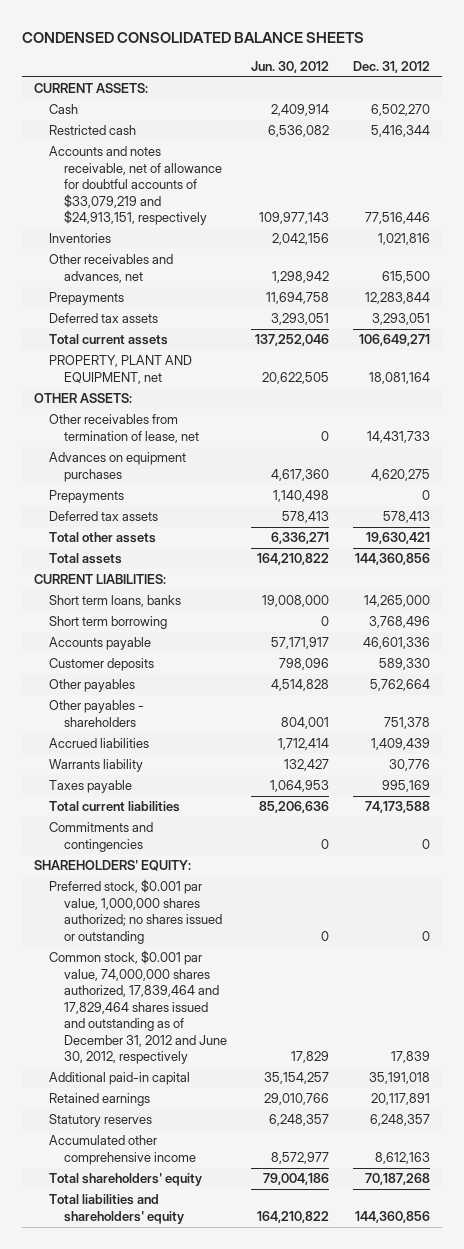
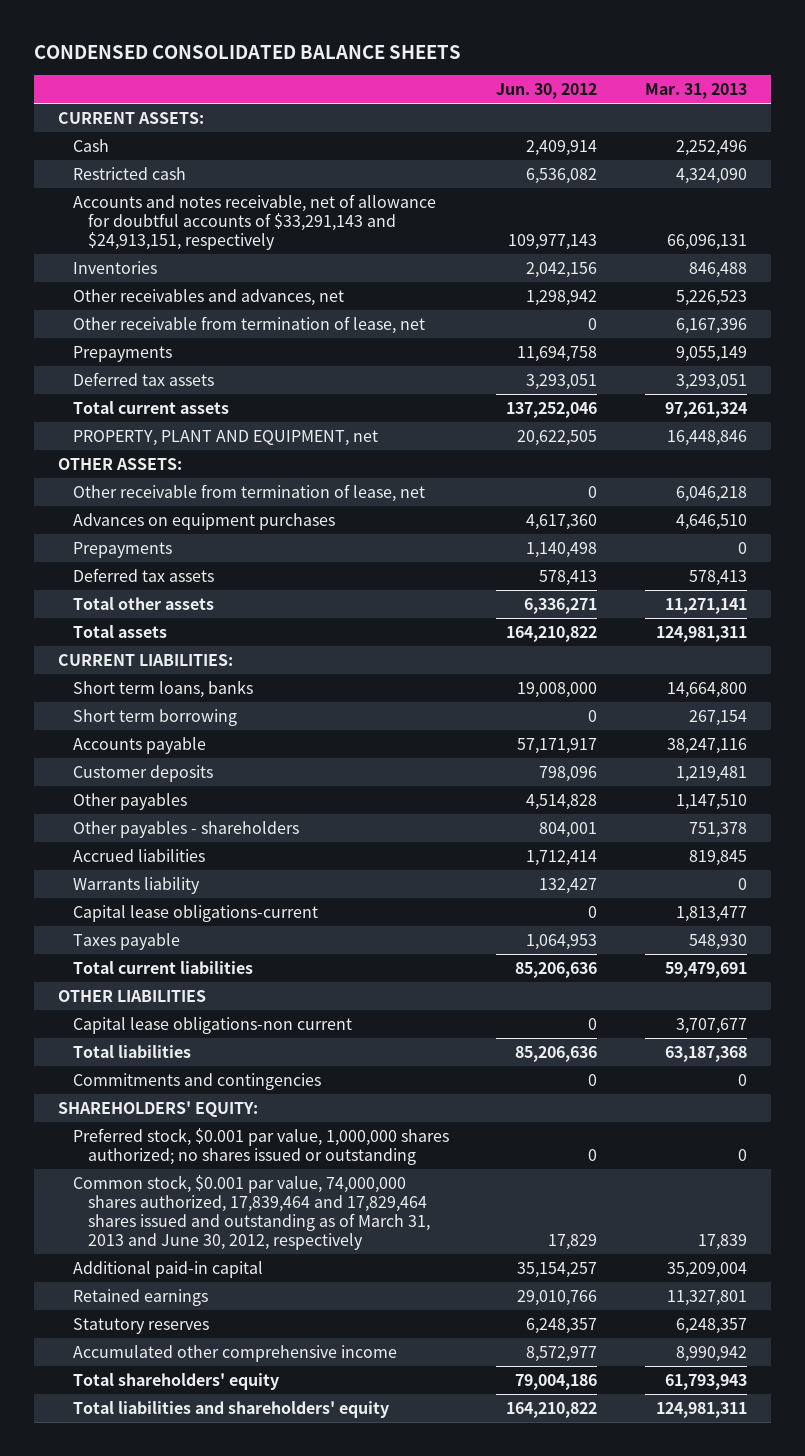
[352,60,430,73] Dec. 31, 2012 -> none
none -> [644,82,747,99] Mar. 31, 2013
[49,146,222,226] Accounts and notes receivable, net of allowance for doubtful accounts of $33,079,219 and $24,913,151, respectively -> [72,194,436,250] Accounts and notes receivable, net of allowance for doubtful accounts of $33,291,143 and $24,913,151, respectively
none -> [72,316,425,335] Other receivable from termination of lease, net
[49,414,199,443] Other receivables from termination of lease, net -> [72,484,425,503] Other receivable from termination of lease, net
none -> [72,905,318,923] Capital lease obligations-current
none -> [57,990,206,1003] OTHER LIABILITIES
none -> [72,1017,352,1035] Capital lease obligations-non current
none -> [72,1045,191,1059] Total liabilities
[49,950,227,1065] Common stock, $0.001 par value, 74,000,000 shares authorized, 17,839,464 and 17,829,464 shares issued and outstanding as of December 31, 2012 and June 30, 2012, respectively -> [72,1175,430,1250] Common stock, $0.001 par value, 74,000,000 shares authorized, 17,839,464 and 17,829,464 shares issued and outstanding as of March 31, 2013 and June 30, 2012, respectively

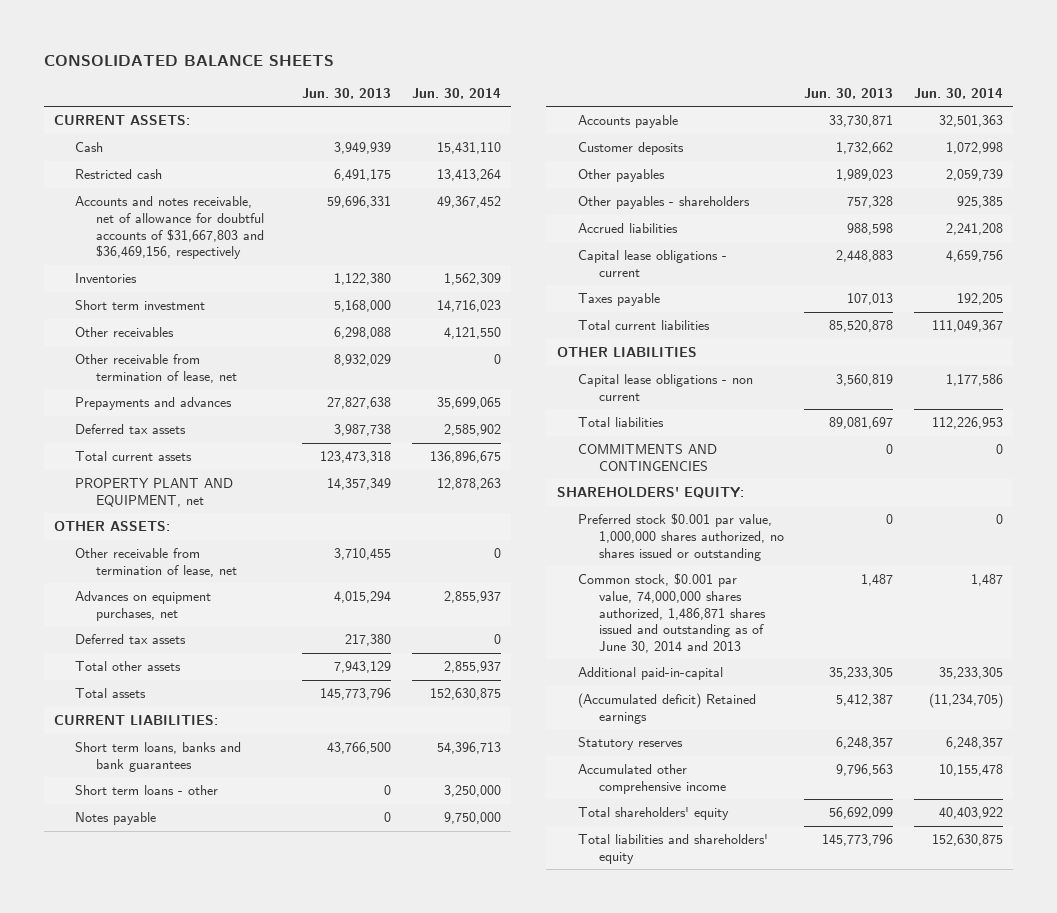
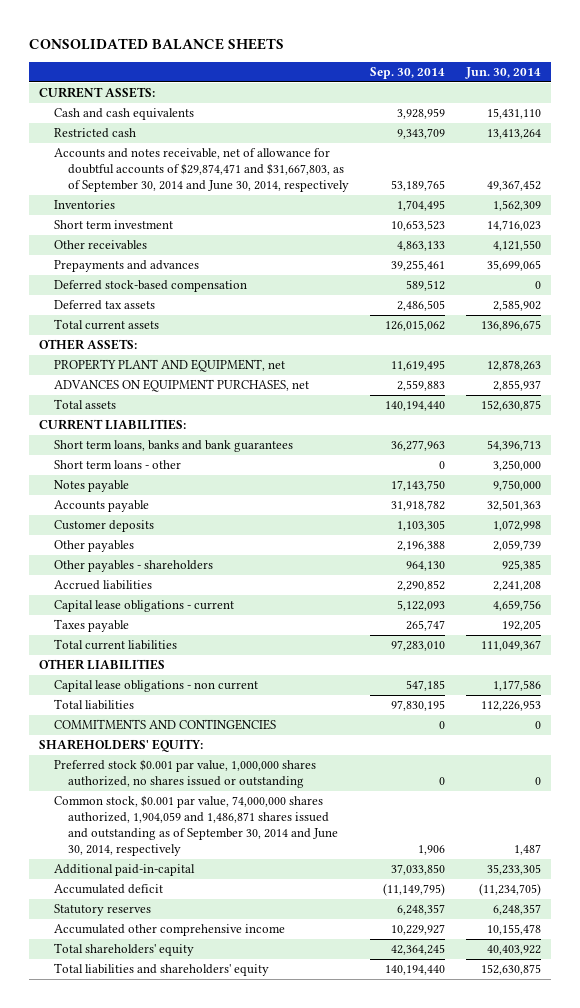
[301,88,391,100] Jun. 30, 2013 -> none
none -> [369,66,445,79] Sep. 30, 2014
[75,142,104,153] Cash -> [53,108,194,121] Cash and cash equivalents
[75,196,265,260] Accounts and notes receivable, net of allowance for doubtful accounts of $31,667,803 and $36,469,156, respectively -> [53,148,350,193] Accounts and notes receivable, net of allowance for doubtful accounts of $29,874,471 and $31,667,803, as of September 30, 2014 and June 30, 2014, respectively
[75,354,238,383] Other receivable from termination of lease, net -> none
none -> [53,280,247,293] Deferred stock-based compensation
[75,548,238,577] Other receivable from termination of lease, net -> none
[75,634,187,645] Deferred tax assets -> none
[75,661,182,672] Total other assets -> none
[75,478,234,507] PROPERTY PLANT AND EQUIPMENT, net -> [53,359,285,373] PROPERTY PLANT AND EQUIPMENT, net
[75,591,212,621] Advances on equipment purchases, net -> [53,379,309,393] ADVANCES ON EQUIPMENT PURCHASES, net
[577,573,766,653] Common stock, $0.001 par value, 74,000,000 shares authorized, 1,486,871 shares issued and outstanding as of June 30, 2014 and 2013 -> [53,795,339,857] Common stock, $0.001 par value, 74,000,000 shares authorized, 1,904,059 and 1,486,871 shares issued and outstanding as of September 30, 2014 and June 30, 2014, respectively
[577,693,756,724] (Accumulated deficit) Retained earnings -> [53,884,163,895] Accumulated deficit

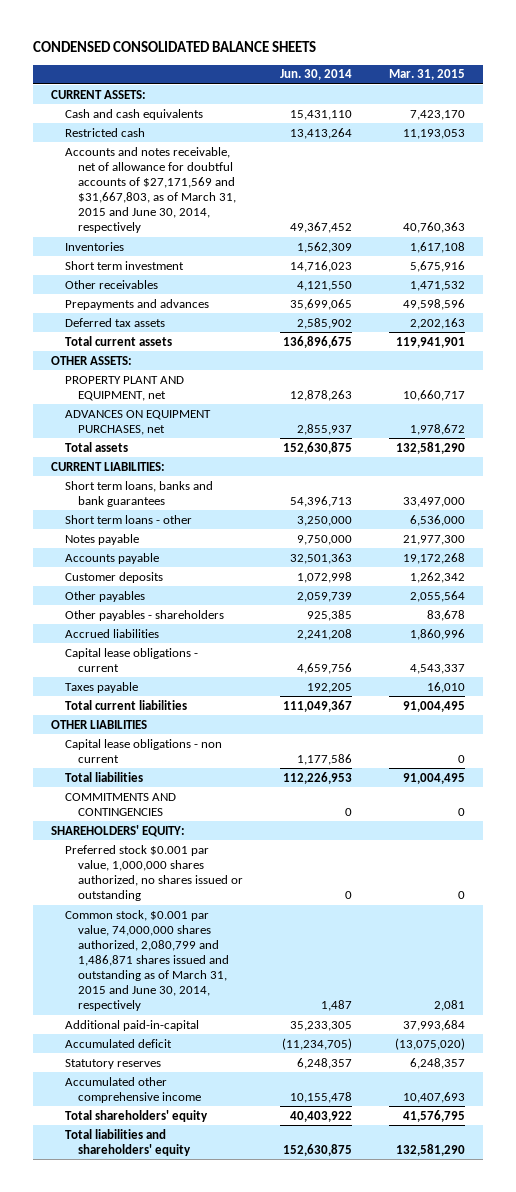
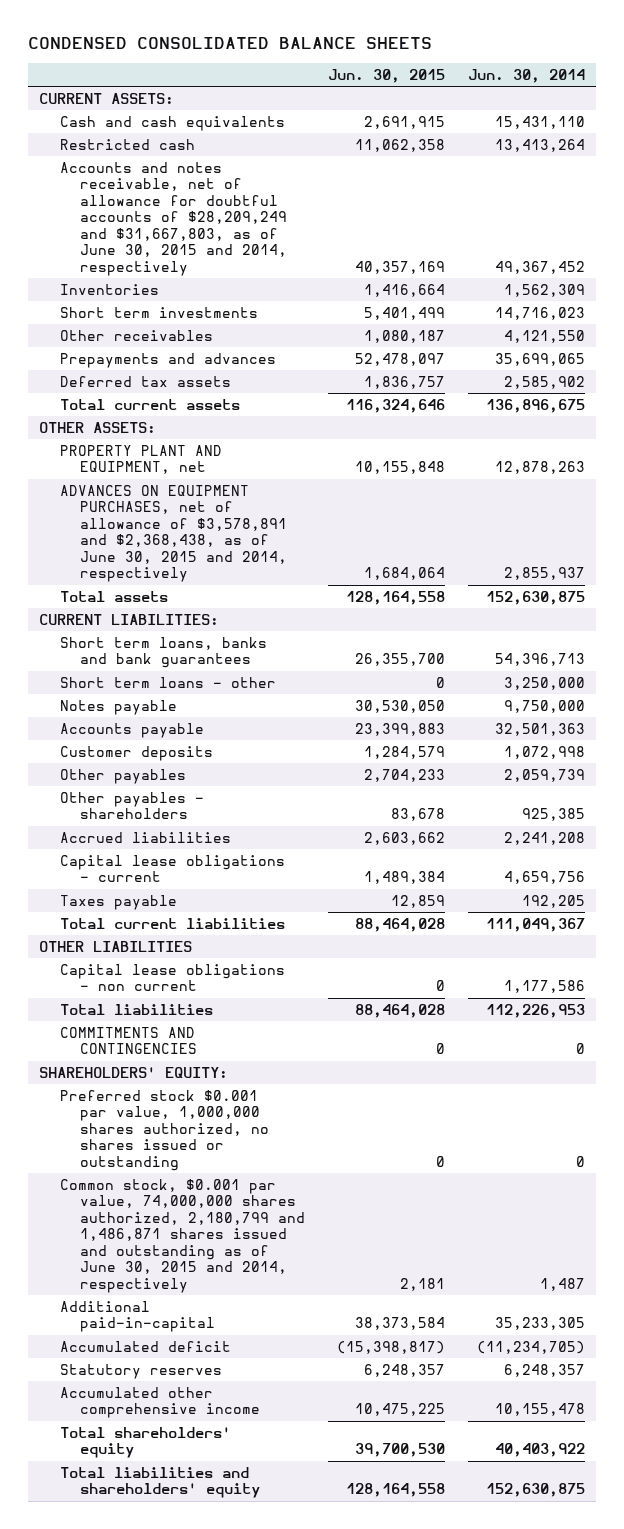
[388,69,465,81] Mar. 31, 2015 -> none
none -> [327,69,445,84] Jun. 30, 2015
[64,146,237,234] Accounts and notes receivable, net of allowance for doubtful accounts of $27,171,569 and $31,667,803, as of March 31, 2015 and June 30, 2014, respectively -> [59,161,288,276] Accounts and notes receivable, net of allowance for doubtful accounts of $28,209,249 and $31,667,803, as of June 30, 2015 and 2014, respectively
[64,260,184,270] Short term investment -> [59,306,258,318] Short term investments
[64,409,211,435] ADVANCES ON EQUIPMENT PURCHASES, net -> [59,484,288,583] ADVANCES ON EQUIPMENT PURCHASES, net of allowance of $3,578,891 and $2,368,438, as of June 30, 2015 and 2014, respectively
[64,909,230,1012] Common stock, $0.001 par value, 74,000,000 shares authorized, 2,080,799 and 1,486,871 shares issued and outstanding as of March 31, 2015 and June 30, 2014, respectively -> [59,1178,306,1293] Common stock, $0.001 par value, 74,000,000 shares authorized, 2,180,799 and 1,486,871 shares issued and outstanding as of June 30, 2015 and 2014, respectively

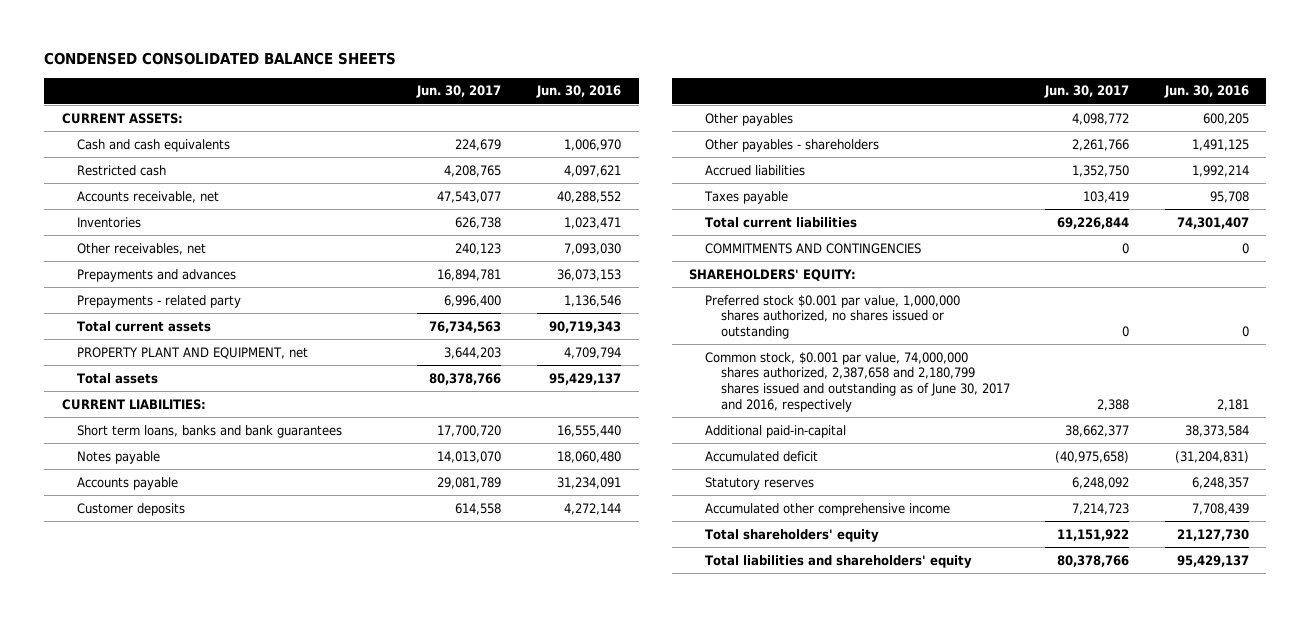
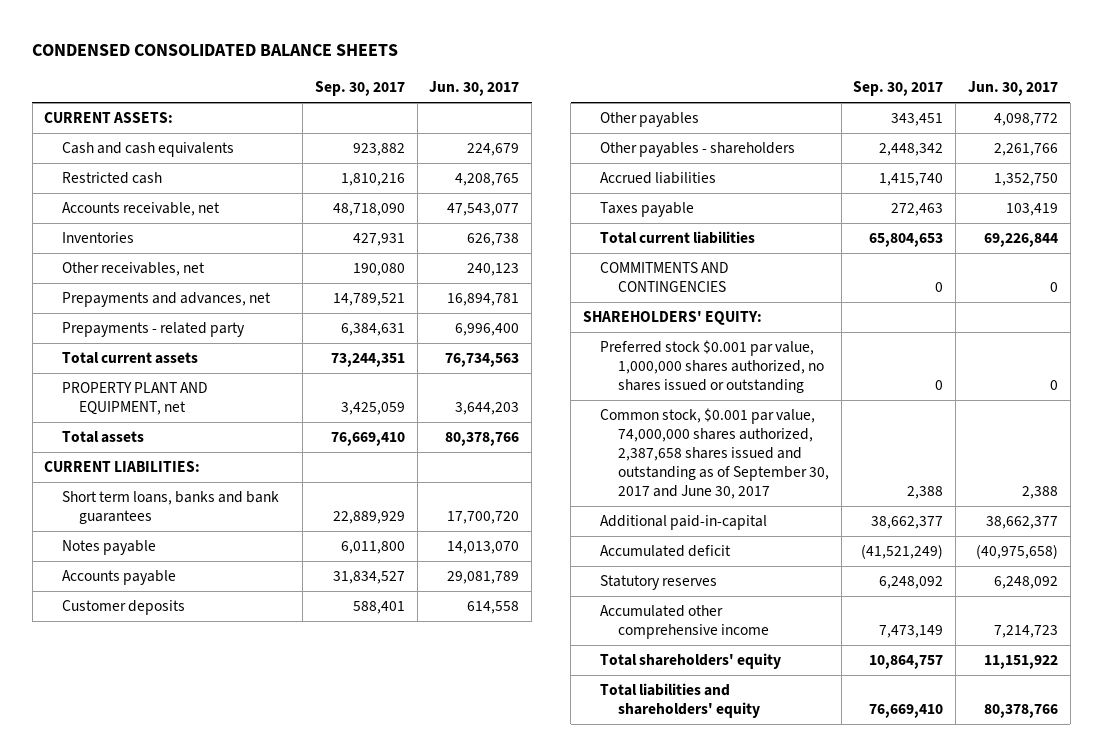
[535,85,621,99] Jun. 30, 2016 -> none
none -> [314,81,405,97] Sep. 30, 2017
[77,268,237,282] Prepayments and advances -> [61,292,271,308] Prepayments and advances, net
[705,351,1010,412] Common stock, $0.001 par value, 74,000,000 shares authorized, 2,387,658 and 2,180,799 shares issued and outstanding as of June 30, 2017 and 2016, respectively -> [600,408,829,500] Common stock, $0.001 par value, 74,000,000 shares authorized, 2,387,658 shares issued and outstanding as of September 30, 2017 and June 30, 2017

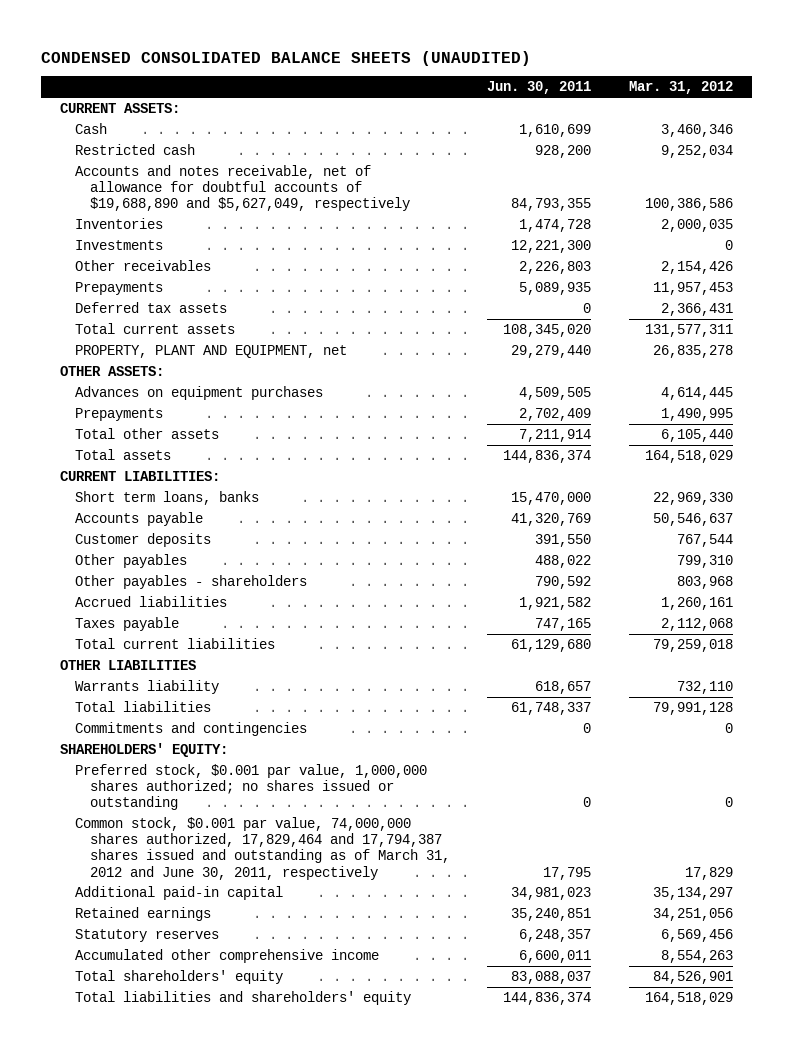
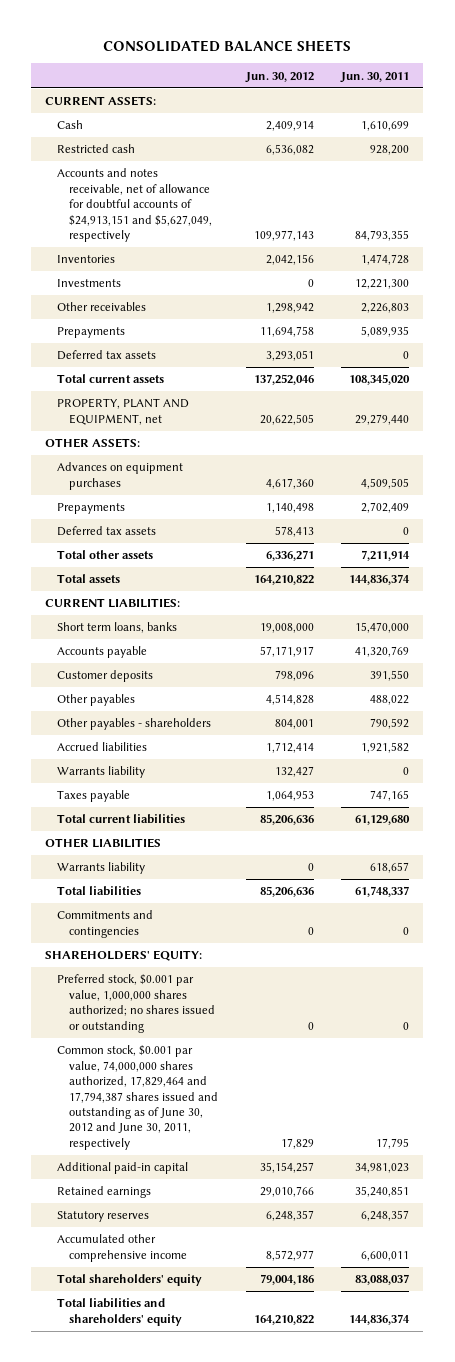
[41,50,532,66] CONDENSED CONSOLIDATED BALANCE SHEETS (UNAUDITED) -> [103,39,352,52] CONSOLIDATED BALANCE SHEETS
[628,81,733,95] Mar. 31, 2012 -> none
none -> [244,71,314,83] Jun. 30, 2012
[74,164,411,212] Accounts and notes receivable, net of allowance for doubtful accounts of $19,688,890 and $5,627,049, respectively -> [57,168,212,242] Accounts and notes receivable, net of allowance for doubtful accounts of $24,913,151 and $5,627,049, respectively
none -> [57,526,157,537] Deferred tax assets
none -> [57,766,146,779] Warrants liability
[74,816,451,880] Common stock, $0.001 par value, 74,000,000 shares authorized, 17,829,464 and 17,794,387 shares issued and outstanding as of March 31, 2012 and June 30, 2011, respectively -> [57,1045,218,1150] Common stock, $0.001 par value, 74,000,000 shares authorized, 17,829,464 and 17,794,387 shares issued and outstanding as of June 30, 2012 and June 30, 2011, respectively

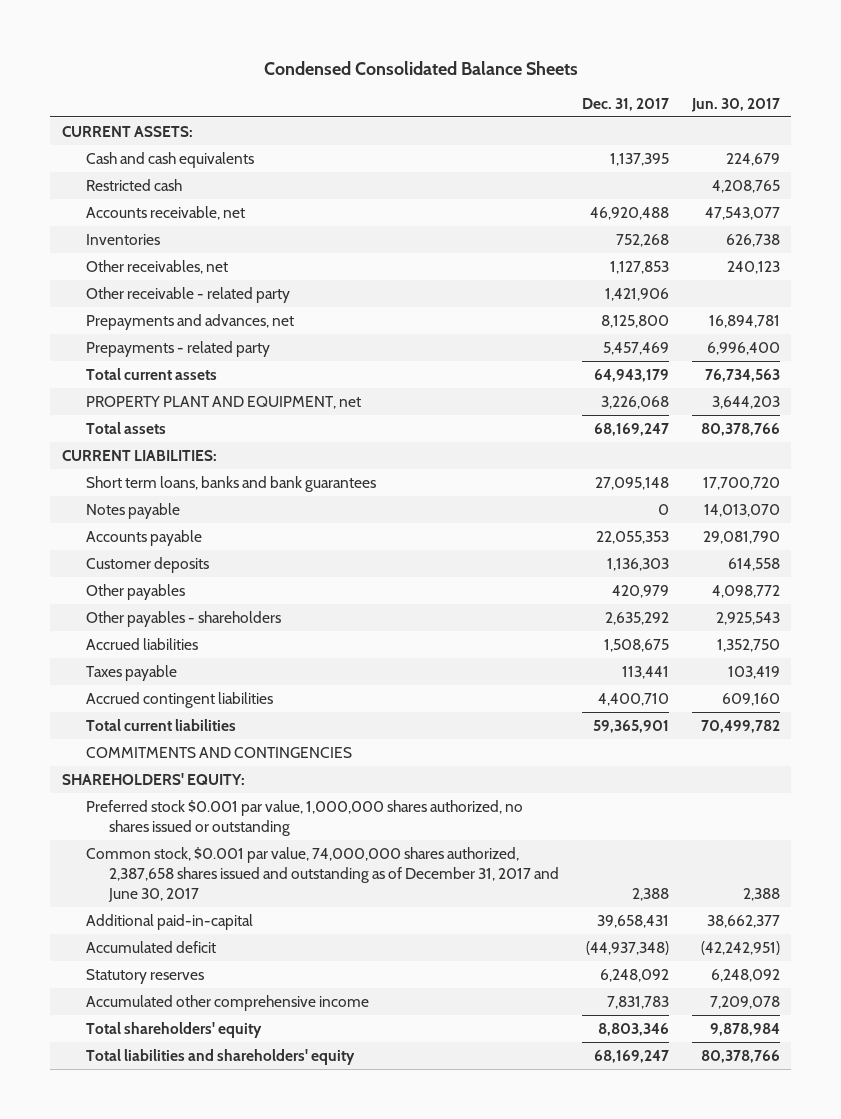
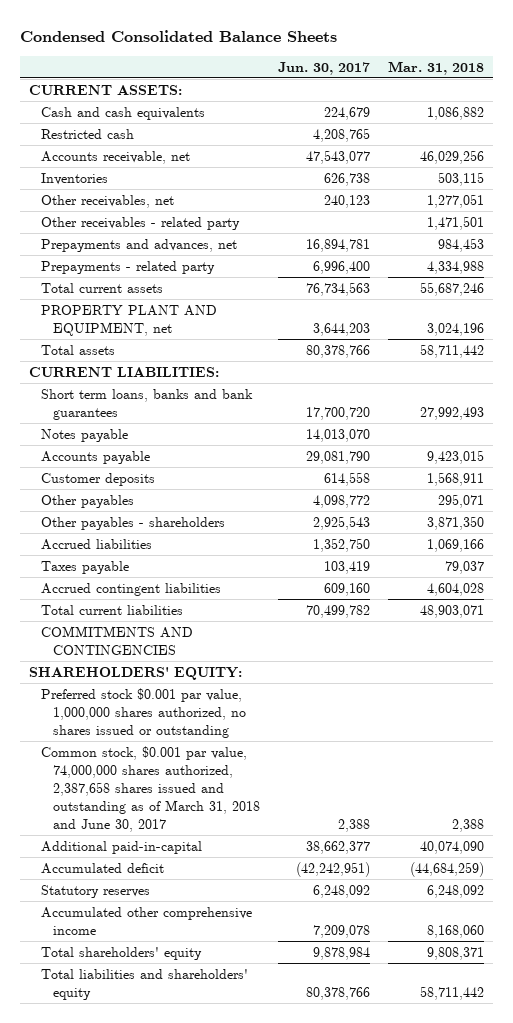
[582,97,670,111] Dec. 31, 2017 -> none
none -> [387,60,484,75] Mar. 31, 2018
[85,286,290,303] Other receivable - related party -> [41,216,241,230] Other receivables - related party
[85,846,560,902] Common stock, $0.001 par value, 74,000,000 shares authorized, 2,387,658 shares issued and outstanding as of December 31, 2017 and June 30, 2017 -> [41,745,260,833] Common stock, $0.001 par value, 74,000,000 shares authorized, 2,387,658 shares issued and outstanding as of March 31, 2018 and June 30, 2017

